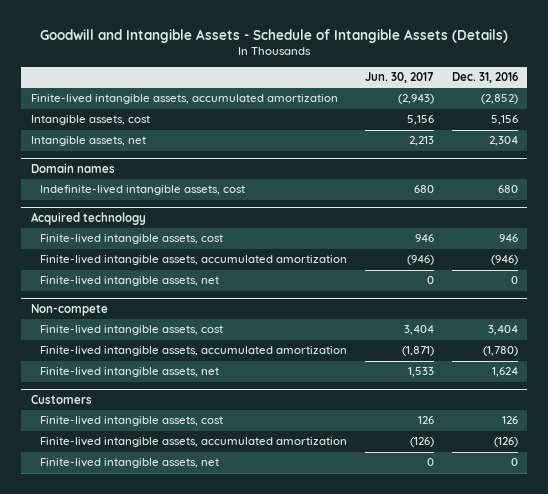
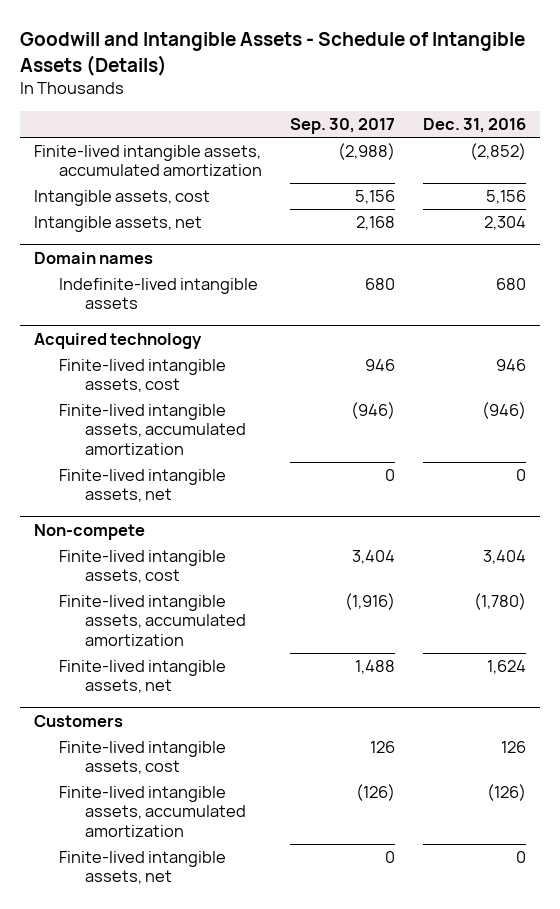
[364,72,434,84] Jun. 30, 2017 -> none
none -> [290,118,396,135] Sep. 30, 2017
[39,185,245,196] Indefinite-lived intangible assets, cost -> [59,278,259,310] Indefinite-lived intangible assets

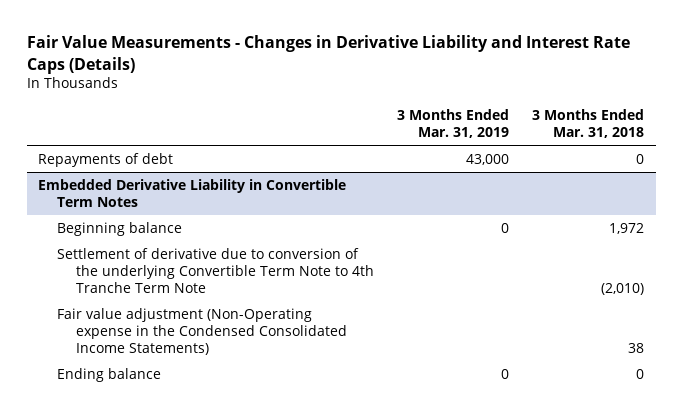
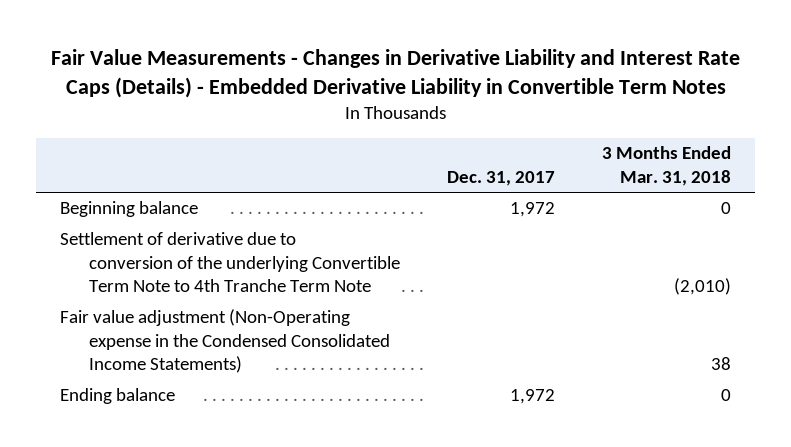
[26,35,630,74] Fair Value Measurements - Changes in Derivative Liability and Interest Rate Caps (Details) -> [50,49,740,99] Fair Value Measurements - Changes in Derivative Liability and Interest Rate Caps (Details) - Embedded Derivative Liability in Convertible Term Notes
[397,108,510,138] 3 Months Ended Mar. 31, 2019 -> none
none -> [447,170,556,186] Dec. 31, 2017
[38,152,174,167] Repayments of debt -> none
[38,178,347,207] Embedded Derivative Liability in Convertible Term Notes -> none
[609,222,645,234] 1,972 -> [721,202,732,215] 0

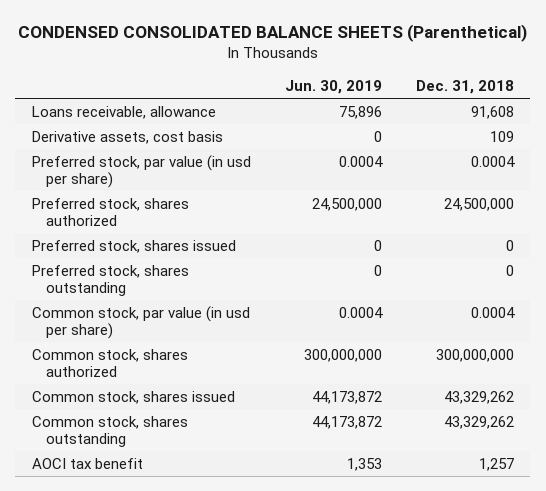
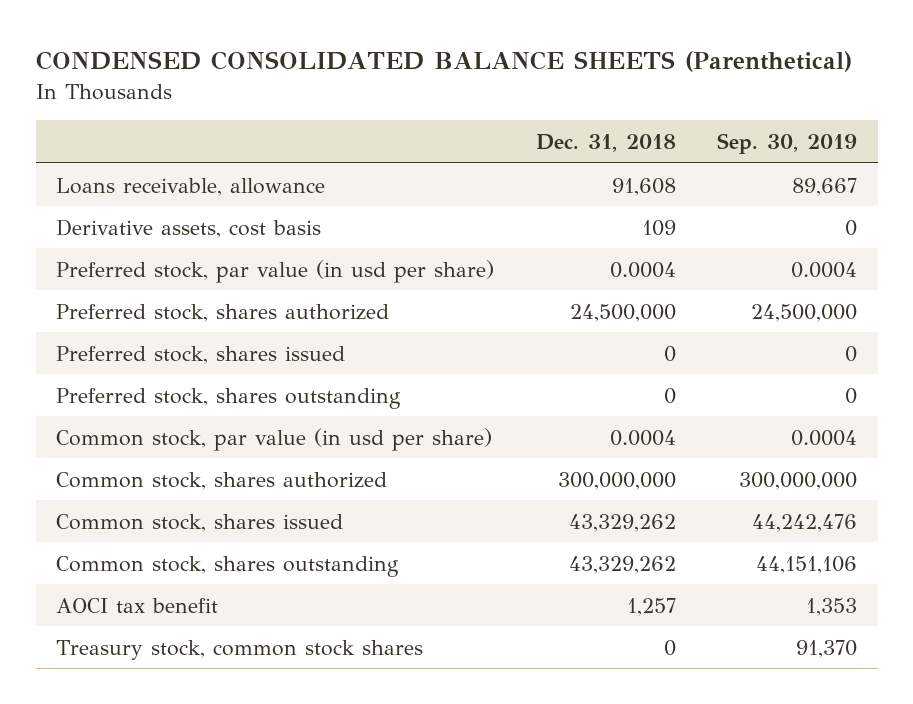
[284,79,382,94] Jun. 30, 2019 -> none
none -> [717,132,858,154] Sep. 30, 2019
none -> [56,639,424,660] Treasury stock, common stock shares

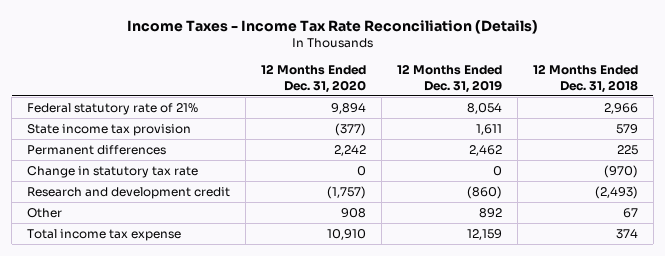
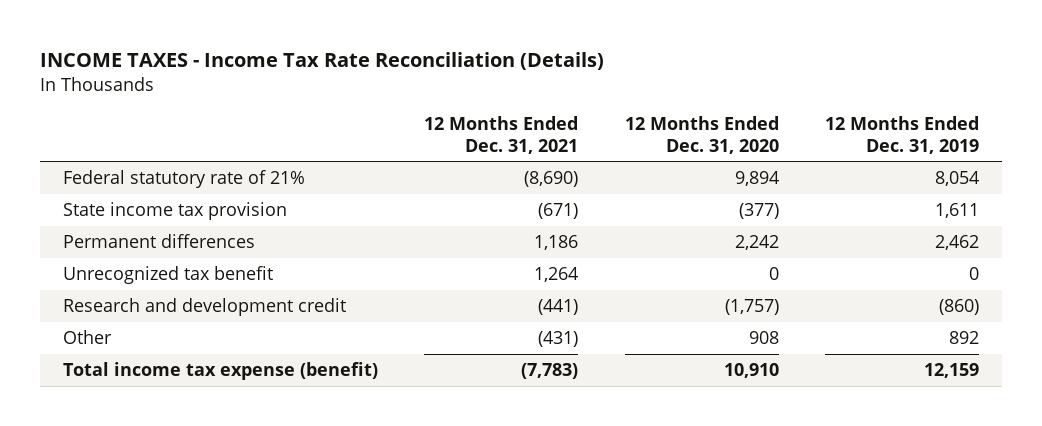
[126,19,538,34] Income Taxes - Income Tax Rate Reconciliation (Details) -> [39,52,604,71] INCOME TAXES - Income Tax Rate Reconciliation (Details)
[532,64,638,93] 12 Months Ended Dec. 31, 2018 -> none
none -> [424,116,579,154] 12 Months Ended Dec. 31, 2021
[27,165,199,178] Change in statutory tax rate -> none
none -> [63,266,274,285] Unrecognized tax benefit
[27,228,182,241] Total income tax expense -> [63,362,379,381] Total income tax expense (benefit)

